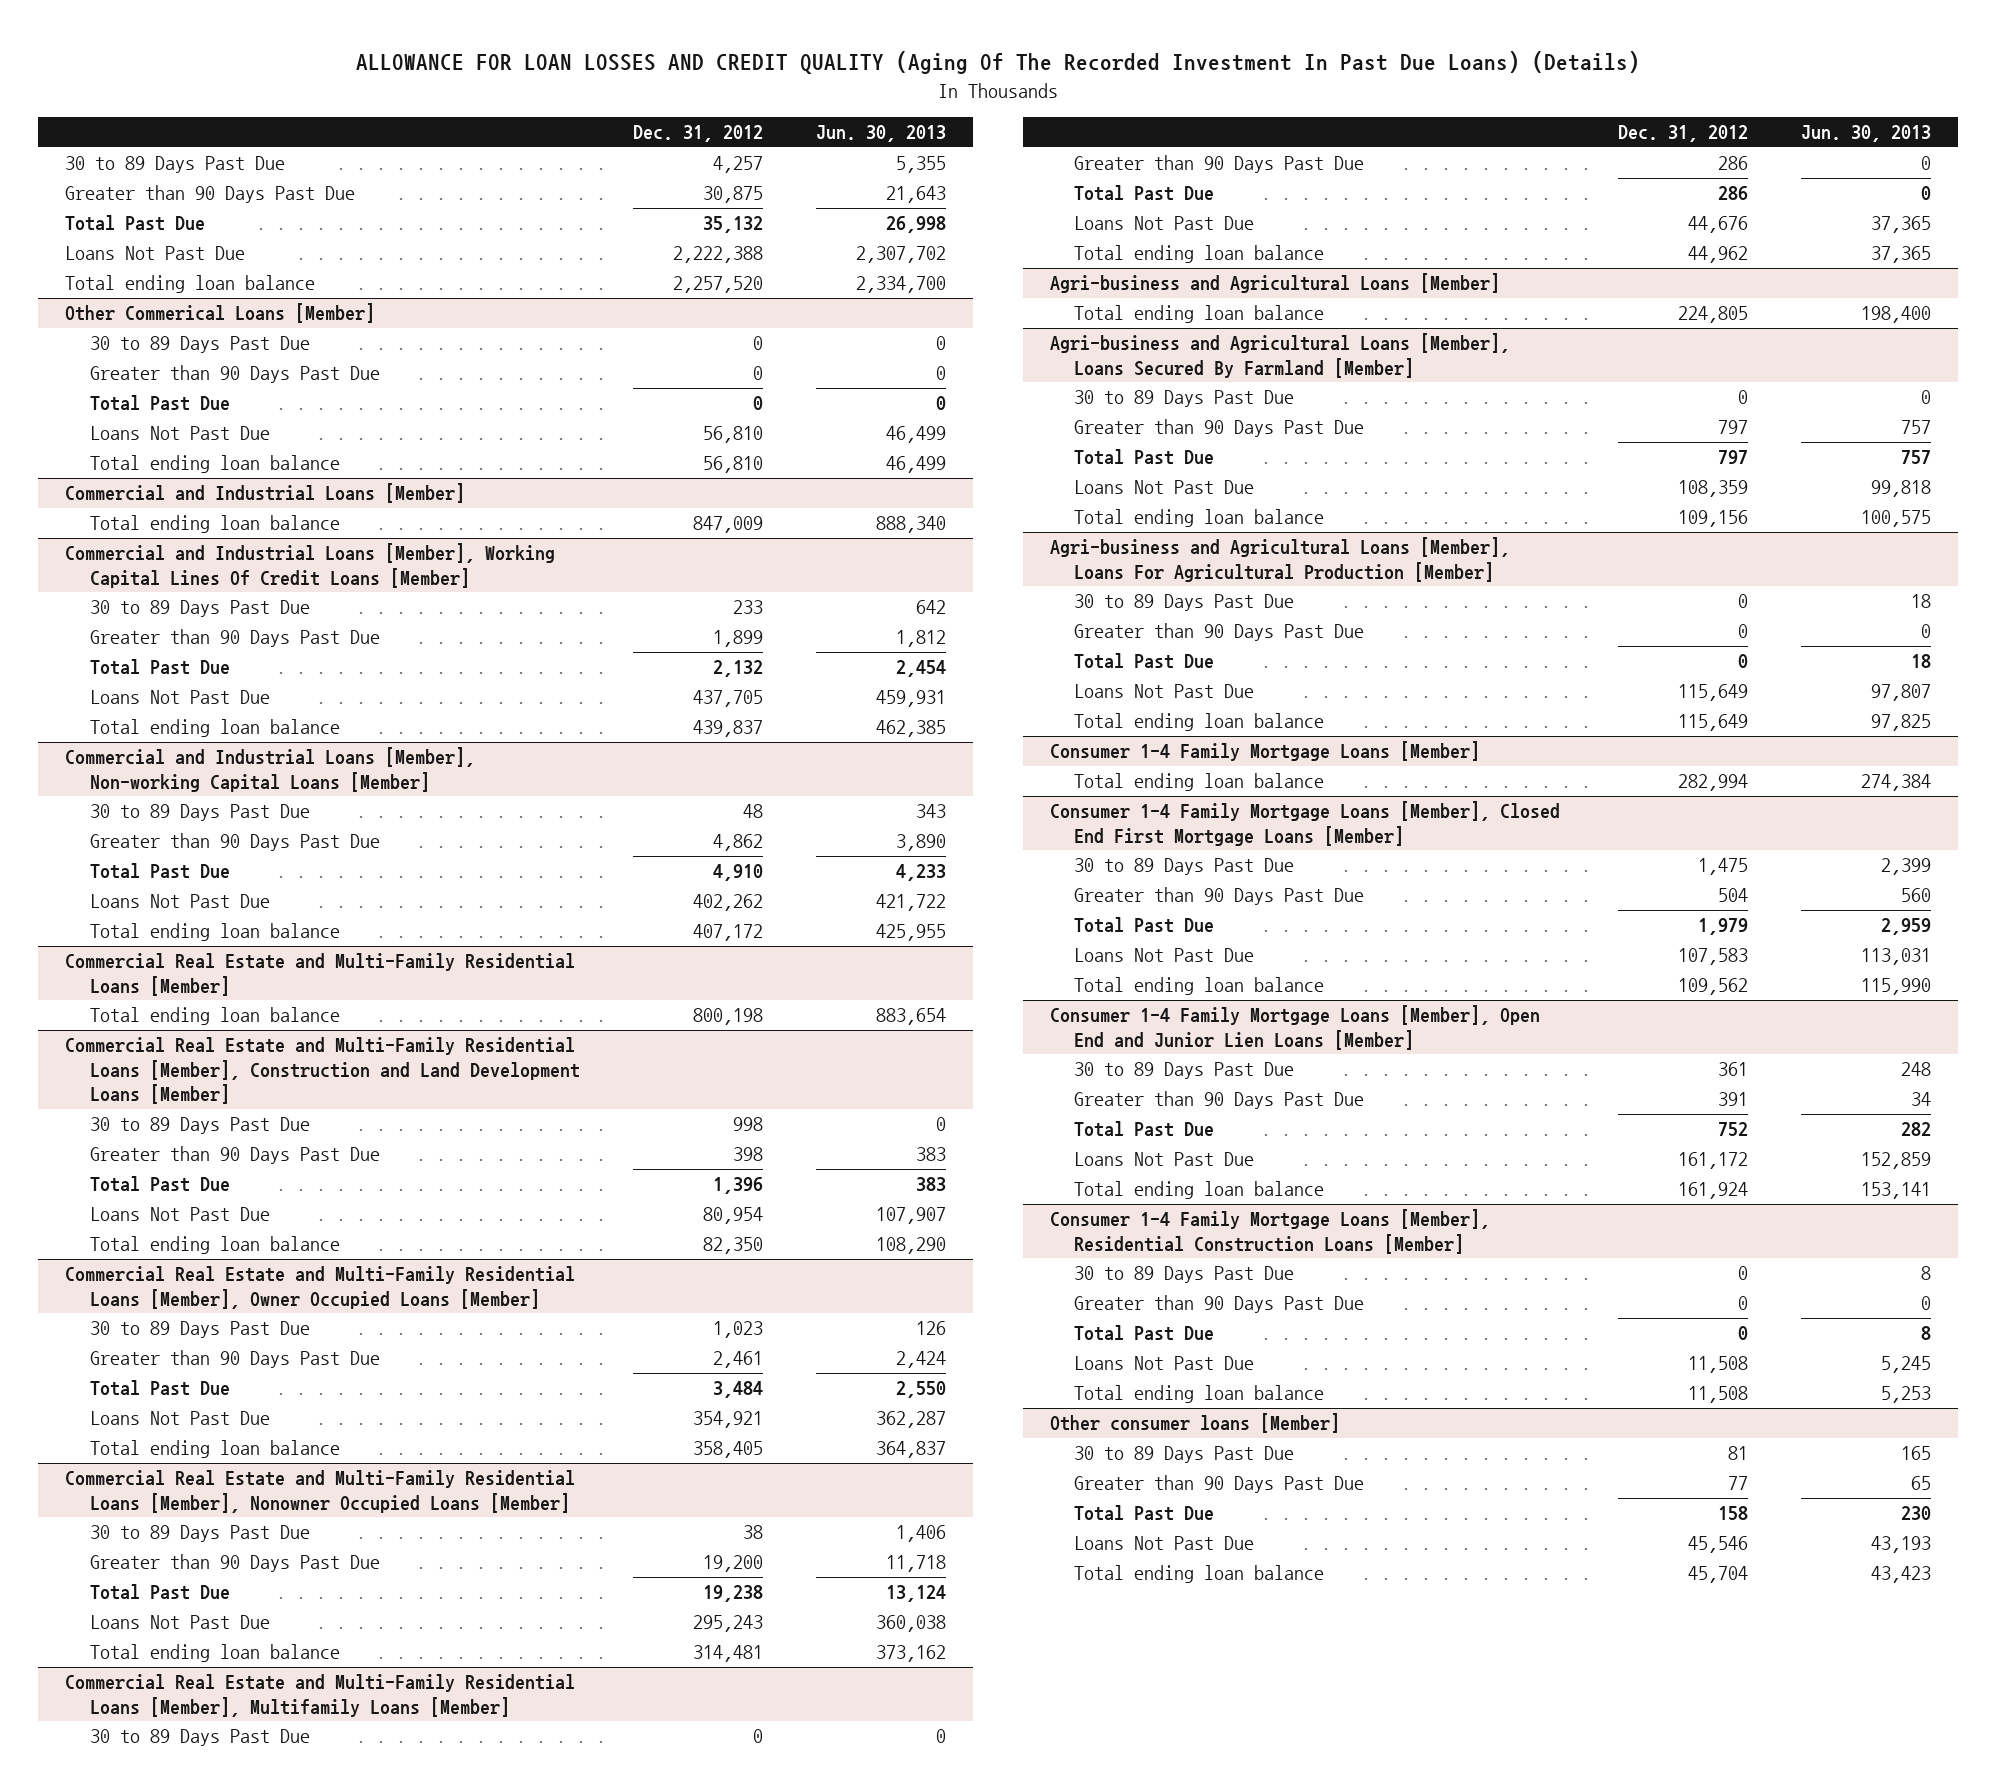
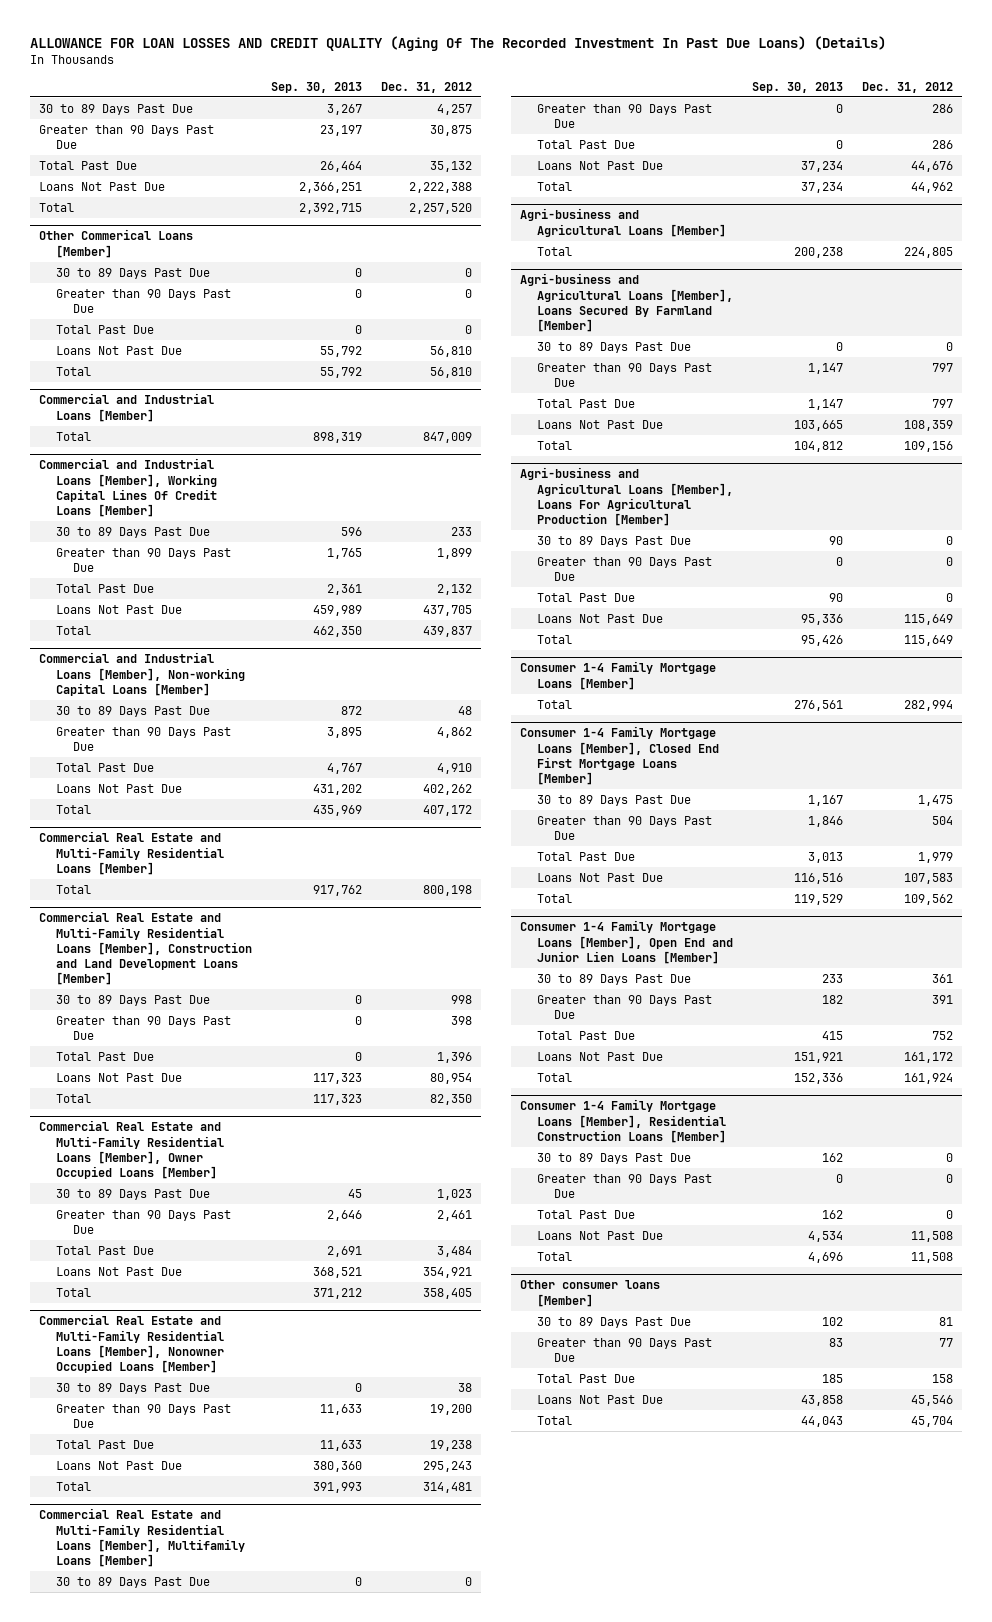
[816,125,947,143] Jun. 30, 2013 -> none
none -> [270,81,362,93] Sep. 30, 2013
[64,275,315,294] Total ending loan balance -> [39,202,75,212] Total
[89,455,340,474] Total ending loan balance -> [56,366,92,376] Total
[89,515,340,534] Total ending loan balance -> [56,431,92,441] Total
[89,719,340,738] Total ending loan balance -> [56,625,92,635] Total
[89,923,340,942] Total ending loan balance -> [56,804,92,814] Total
[89,1007,340,1026] Total ending loan balance -> [56,884,92,894] Total
[89,1236,340,1255] Total ending loan balance -> [56,1093,92,1103] Total
[89,1440,340,1459] Total ending loan balance -> [56,1287,92,1297] Total
[89,1644,340,1663] Total ending loan balance -> [56,1481,92,1491] Total
[1074,245,1325,264] Total ending loan balance -> [537,181,573,191] Total
[1074,305,1325,324] Total ending loan balance -> [537,246,573,256] Total
[1074,509,1325,528] Total ending loan balance -> [537,440,573,450] Total
[1074,713,1325,732] Total ending loan balance -> [537,634,573,644] Total
[1074,773,1325,792] Total ending loan balance -> [537,699,573,709] Total
[1074,977,1325,996] Total ending loan balance -> [537,893,573,903] Total
[1074,1181,1325,1200] Total ending loan balance -> [537,1072,573,1082] Total
[1074,1385,1325,1404] Total ending loan balance -> [537,1251,573,1261] Total
[1074,1565,1325,1584] Total ending loan balance -> [537,1415,573,1425] Total

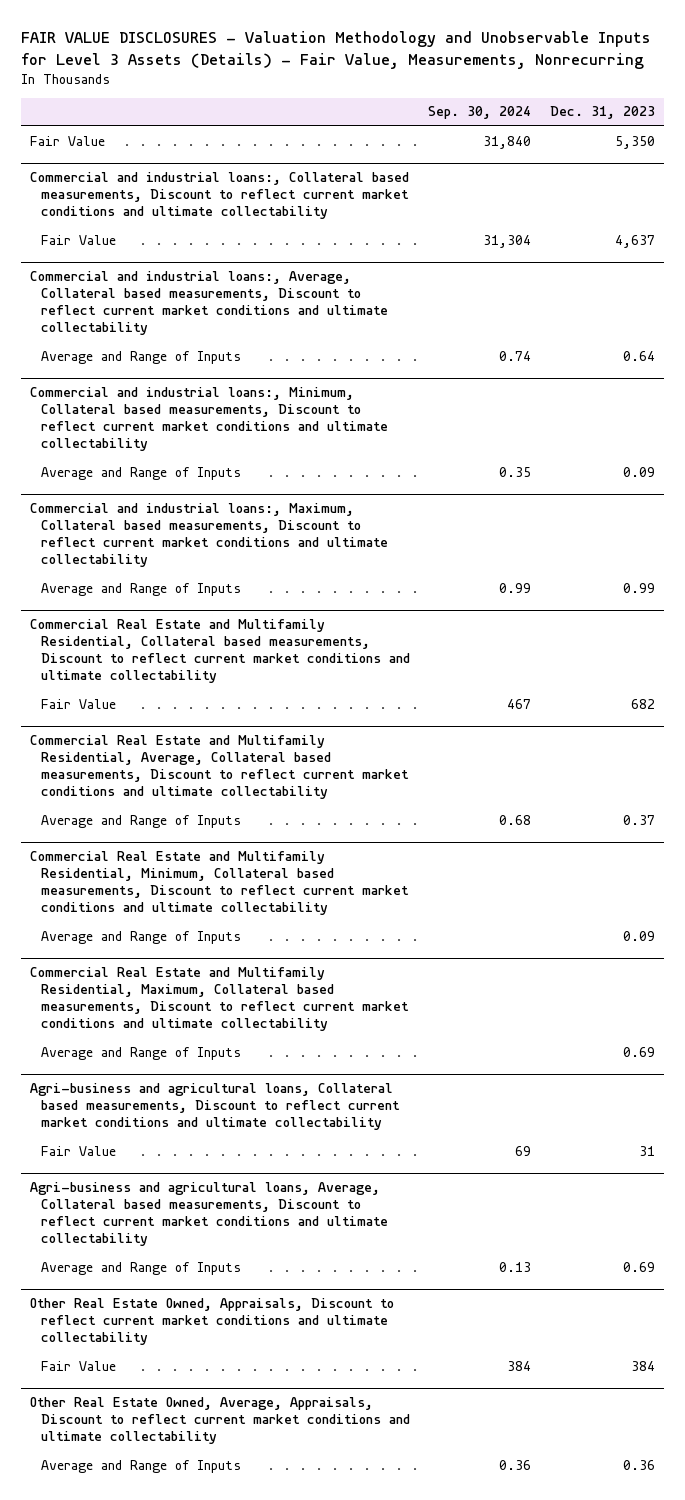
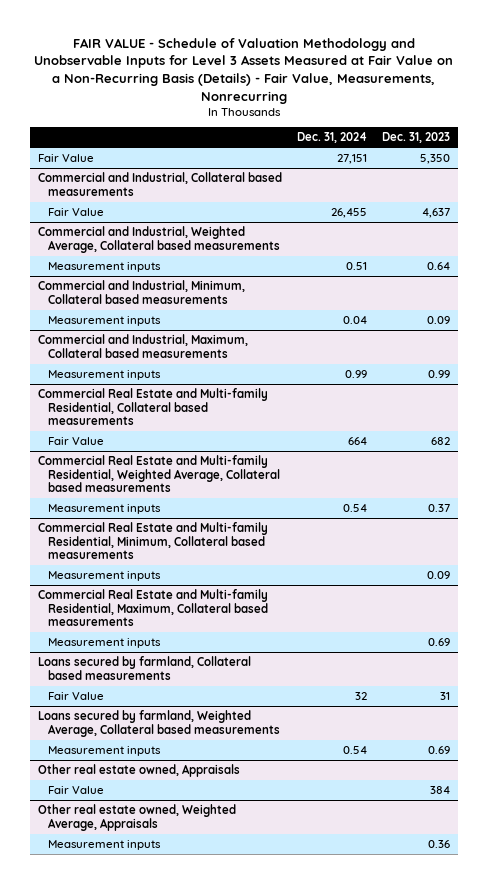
[21,31,652,69] FAIR VALUE DISCLOSURES - Valuation Methodology and Unobservable Inputs for Level 3 Assets (Details) - Fair Value, Measurements, Nonrecurring -> [34,37,454,104] FAIR VALUE - Schedule of Valuation Methodology and Unobservable Inputs for Level 3 Assets Measured at Fair Value on a Non-Recurring Basis (Details) - Fair Value, Measurements, Nonrecurring
[428,106,532,120] Sep. 30, 2024 -> none
none -> [297,132,368,144] Dec. 31, 2024
[30,172,410,220] Commercial and industrial loans:, Collateral based measurements, Discount to reflect current market conditions and ultimate collectability -> none
none -> [37,172,282,196] Commercial and Industrial, Collateral based measurements
[30,271,388,336] Commercial and industrial loans:, Average, Collateral based measurements, Discount to reflect current market conditions and ultimate collectability -> none
[30,387,388,452] Commercial and industrial loans:, Minimum, Collateral based measurements, Discount to reflect current market conditions and ultimate collectability -> none
[30,503,388,568] Commercial and industrial loans:, Maximum, Collateral based measurements, Discount to reflect current market conditions and ultimate collectability -> none
[30,619,410,684] Commercial Real Estate and Multifamily Residential, Collateral based measurements, Discount to reflect current market conditions and ultimate collectability -> none
none -> [37,226,281,253] Commercial and Industrial, Weighted Average, Collateral based measurements
[40,350,241,364] Average and Range of Inputs -> [48,262,162,273] Measurement inputs
none -> [37,280,245,304] Commercial and Industrial, Minimum, Collateral based measurements
[40,466,241,480] Average and Range of Inputs -> [48,316,162,327] Measurement inputs
none -> [37,334,248,358] Commercial and Industrial, Maximum, Collateral based measurements
[40,582,241,596] Average and Range of Inputs -> [48,370,162,381] Measurement inputs
none -> [37,388,268,426] Commercial Real Estate and Multi-family Residential, Collateral based measurements
[30,735,409,800] Commercial Real Estate and Multifamily Residential, Average, Collateral based measurements, Discount to reflect current market conditions and ultimate collectability -> none
[30,851,409,916] Commercial Real Estate and Multifamily Residential, Minimum, Collateral based measurements, Discount to reflect current market conditions and ultimate collectability -> none
[30,967,409,1032] Commercial Real Estate and Multifamily Residential, Maximum, Collateral based measurements, Discount to reflect current market conditions and ultimate collectability -> none
[30,1083,400,1131] Agri-business and agricultural loans, Collateral based measurements, Discount to reflect current market conditions and ultimate collectability -> none
none -> [37,455,281,493] Commercial Real Estate and Multi-family Residential, Weighted Average, Collateral based measurements
[40,814,241,828] Average and Range of Inputs -> [48,504,162,515] Measurement inputs
none -> [37,522,268,560] Commercial Real Estate and Multi-family Residential, Minimum, Collateral based measurements
[40,930,241,944] Average and Range of Inputs -> [48,571,162,582] Measurement inputs
none -> [37,589,269,627] Commercial Real Estate and Multi-family Residential, Maximum, Collateral based measurements
[40,1046,241,1060] Average and Range of Inputs -> [48,638,162,649] Measurement inputs
none -> [37,656,251,680] Loans secured by farmland, Collateral based measurements
[30,1182,388,1247] Agri-business and agricultural loans, Average, Collateral based measurements, Discount to reflect current market conditions and ultimate collectability -> none
[30,1298,395,1346] Other Real Estate Owned, Appraisals, Discount to reflect current market conditions and ultimate collectability -> none
none -> [37,710,281,737] Loans secured by farmland, Weighted Average, Collateral based measurements
[40,1261,241,1275] Average and Range of Inputs -> [48,746,162,757] Measurement inputs
none -> [37,764,240,778] Other real estate owned, Appraisals
[30,1397,410,1445] Other Real Estate Owned, Average, Appraisals, Discount to reflect current market conditions and ultimate collectability -> none
none -> [37,804,236,831] Other real estate owned, Weighted Average, Appraisals
[40,1459,241,1473] Average and Range of Inputs -> [48,840,162,851] Measurement inputs

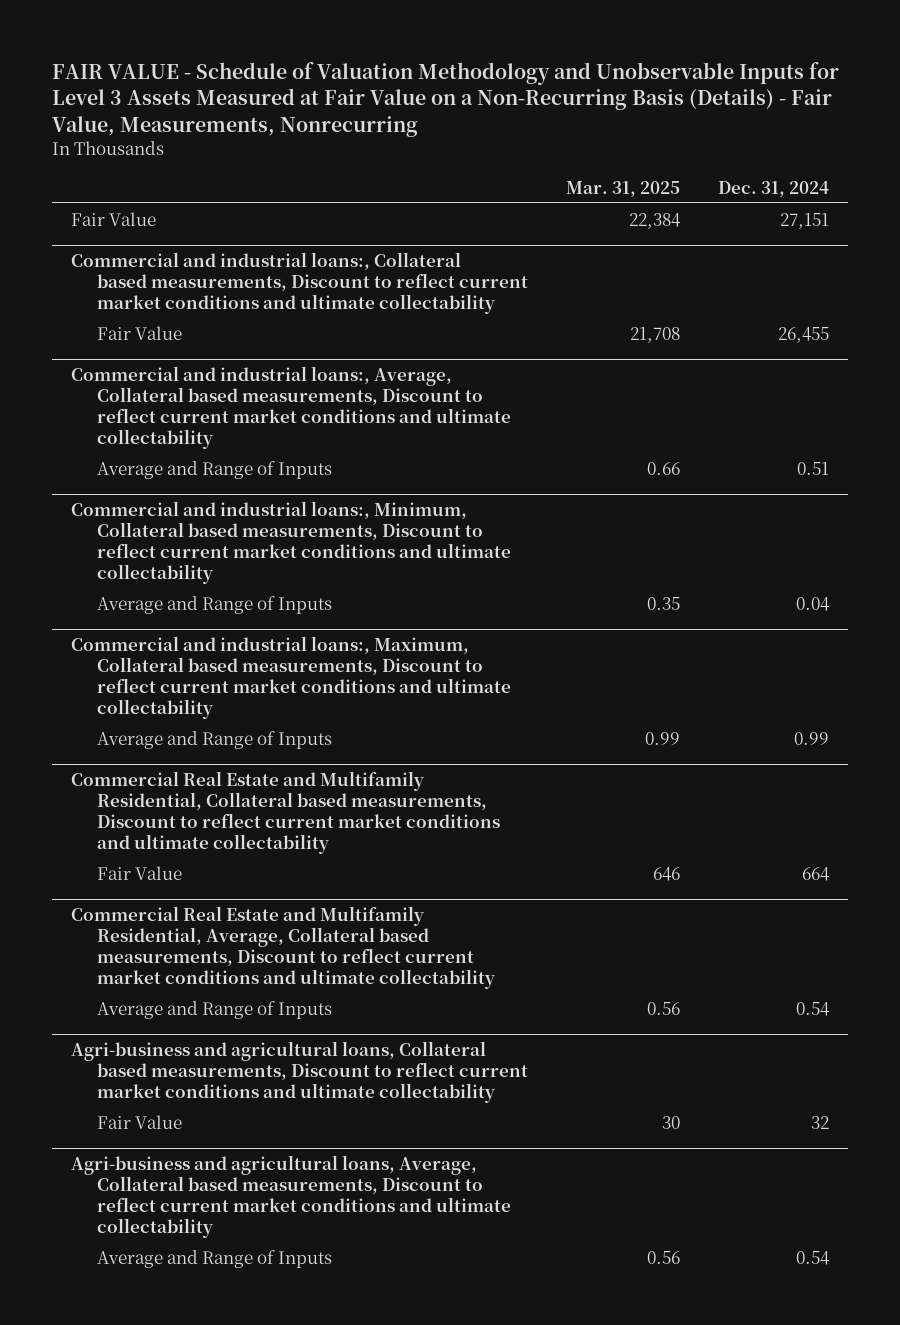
[382,132,451,144] Dec. 31, 2023 -> none
none -> [566,180,681,197] Mar. 31, 2025
[37,172,282,196] Commercial and Industrial, Collateral based measurements -> none
none -> [70,252,529,314] Commercial and industrial loans:, Collateral based measurements, Discount to reflect current market conditions and ultimate collectability
[37,226,281,253] Commercial and Industrial, Weighted Average, Collateral based measurements -> none
[37,280,245,304] Commercial and Industrial, Minimum, Collateral based measurements -> none
[37,334,248,358] Commercial and Industrial, Maximum, Collateral based measurements -> none
[37,388,268,426] Commercial Real Estate and Multi-family Residential, Collateral based measurements -> none
none -> [70,366,512,449] Commercial and industrial loans:, Average, Collateral based measurements, Discount to reflect current market conditions and ultimate collectability
[48,262,162,273] Measurement inputs -> [97,460,333,479] Average and Range of Inputs
none -> [70,501,512,584] Commercial and industrial loans:, Minimum, Collateral based measurements, Discount to reflect current market conditions and ultimate collectability
[48,316,162,327] Measurement inputs -> [97,595,333,614] Average and Range of Inputs
none -> [70,636,512,719] Commercial and industrial loans:, Maximum, Collateral based measurements, Discount to reflect current market conditions and ultimate collectability
[48,370,162,381] Measurement inputs -> [97,730,333,749] Average and Range of Inputs
none -> [70,771,501,854] Commercial Real Estate and Multifamily Residential, Collateral based measurements, Discount to reflect current market conditions and ultimate collectability
[37,455,281,493] Commercial Real Estate and Multi-family Residential, Weighted Average, Collateral based measurements -> none
[37,522,268,560] Commercial Real Estate and Multi-family Residential, Minimum, Collateral based measurements -> none
[48,571,162,582] Measurement inputs -> none
[37,589,269,627] Commercial Real Estate and Multi-family Residential, Maximum, Collateral based measurements -> none
[48,638,162,649] Measurement inputs -> none
[37,656,251,680] Loans secured by farmland, Collateral based measurements -> none
none -> [70,906,496,989] Commercial Real Estate and Multifamily Residential, Average, Collateral based measurements, Discount to reflect current market conditions and ultimate collectability
[48,504,162,515] Measurement inputs -> [97,1000,333,1019] Average and Range of Inputs
none -> [70,1041,529,1103] Agri-business and agricultural loans, Collateral based measurements, Discount to reflect current market conditions and ultimate collectability
[37,710,281,737] Loans secured by farmland, Weighted Average, Collateral based measurements -> none
[37,764,240,778] Other real estate owned, Appraisals -> none
[48,786,105,795] Fair Value -> none
[37,804,236,831] Other real estate owned, Weighted Average, Appraisals -> none
[48,840,162,851] Measurement inputs -> none
none -> [70,1155,512,1238] Agri-business and agricultural loans, Average, Collateral based measurements, Discount to reflect current market conditions and ultimate collectability
[48,746,162,757] Measurement inputs -> [97,1249,333,1268] Average and Range of Inputs

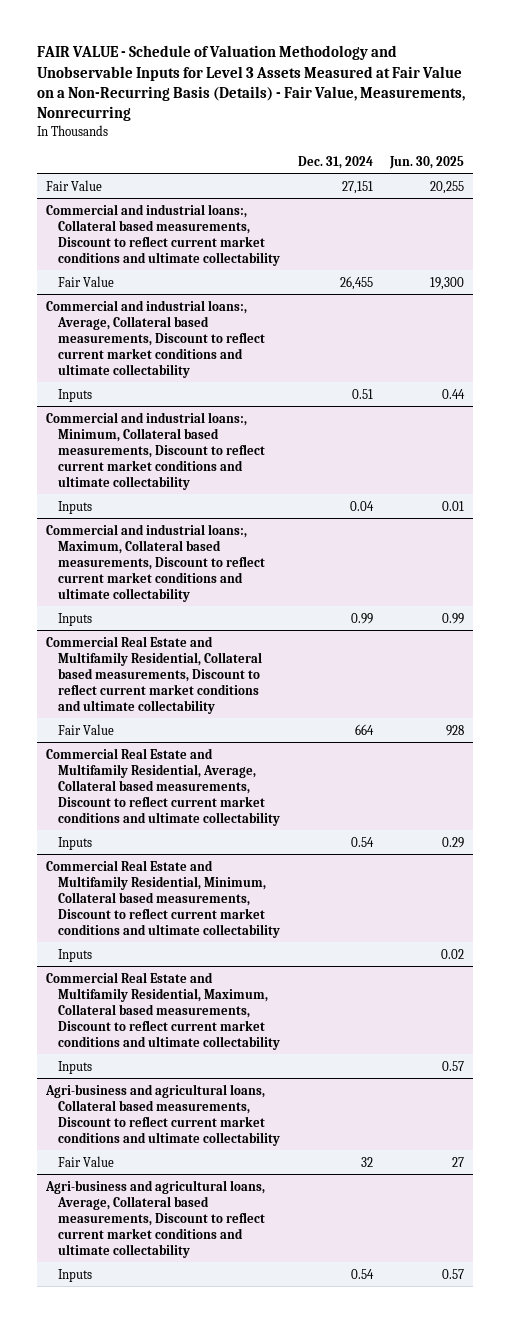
[566,180,681,197] Mar. 31, 2025 -> none
none -> [389,155,465,169] Jun. 30, 2025
[97,460,333,479] Average and Range of Inputs -> none
none -> [58,388,93,402] Inputs
[97,595,333,614] Average and Range of Inputs -> none
none -> [58,500,93,514] Inputs
[97,730,333,749] Average and Range of Inputs -> none
none -> [58,612,93,626] Inputs
[97,1000,333,1019] Average and Range of Inputs -> none
none -> [58,836,93,850] Inputs
none -> [45,859,281,938] Commercial Real Estate and Multifamily Residential, Minimum, Collateral based measurements, Discount to reflect current market conditions and ultimate collectability
none -> [58,948,93,962] Inputs
none -> [45,971,281,1050] Commercial Real Estate and Multifamily Residential, Maximum, Collateral based measurements, Discount to reflect current market conditions and ultimate collectability
none -> [58,1060,93,1074] Inputs
[97,1249,333,1268] Average and Range of Inputs -> none
none -> [58,1268,93,1282] Inputs

